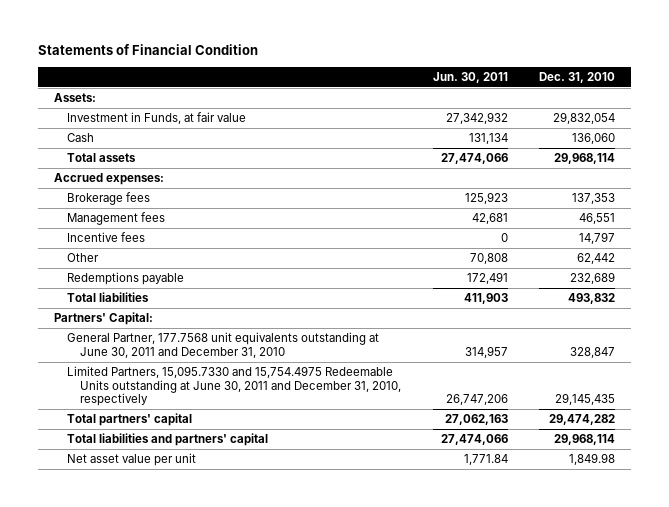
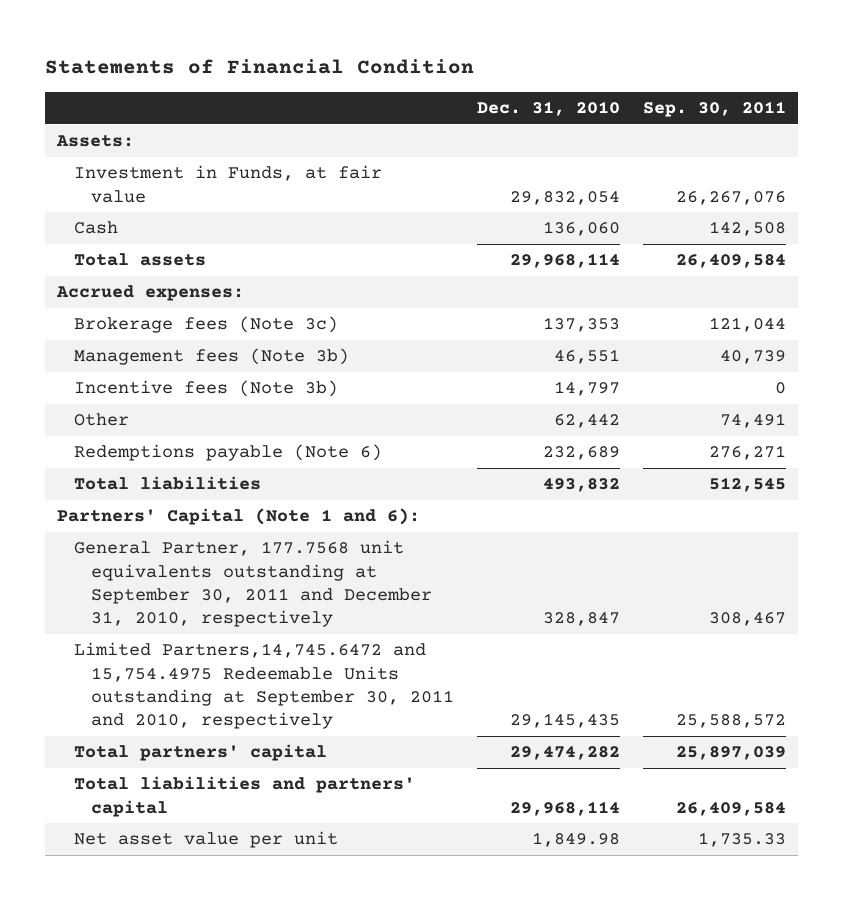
[432,71,508,83] Jun. 30, 2011 -> none
none -> [643,100,787,117] Sep. 30, 2011
[66,192,150,206] Brokerage fees -> [73,316,338,334] Brokerage fees (Note 3c)
[66,212,165,226] Management fees -> [73,348,349,366] Management fees (Note 3b)
[66,232,145,243] Incentive fees -> [73,380,338,398] Incentive fees (Note 3b)
[66,272,184,286] Redemptions payable -> [73,444,382,462] Redemptions payable (Note 6)
[53,312,153,326] Partners' Capital: -> [56,508,420,526] Partners' Capital (Note 1 and 6):
[66,332,379,358] General Partner, 177.7568 unit equivalents outstanding at June 30, 2011 and December 31, 2010 -> [73,540,433,628] General Partner, 177.7568 unit equivalents outstanding at September 30, 2011 and December 31, 2010, respectively
[66,366,401,406] Limited Partners, 15,095.7330 and 15,754.4975 Redeemable Units outstanding at June 30, 2011 and December 31, 2010, respectively -> [73,642,455,730] Limited Partners,14,745.6472 and 15,754.4975 Redeemable Units outstanding at September 30, 2011 and 2010, respectively

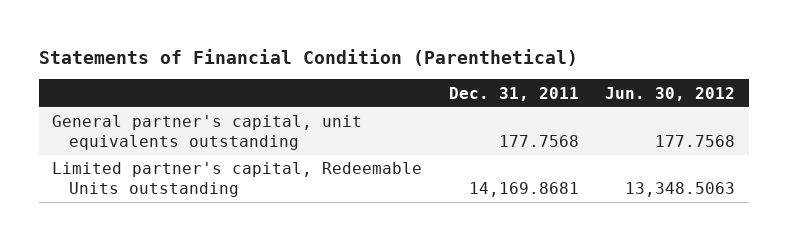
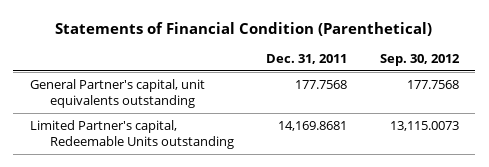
[605,86,736,101] Jun. 30, 2012 -> none
none -> [380,54,461,67] Sep. 30, 2012
[52,115,363,151] General partner's capital, unit equivalents outstanding -> [29,78,205,109] General Partner's capital, unit equivalents outstanding
[52,162,423,198] Limited partner's capital, Redeemable Units outstanding -> [29,119,234,150] Limited Partner's capital, Redeemable Units outstanding

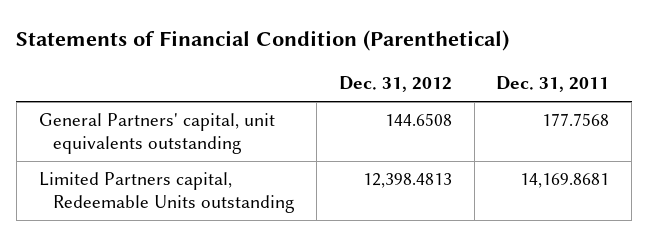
[380,54,461,67] Sep. 30, 2012 -> none
none -> [338,76,452,93] Dec. 31, 2012
[29,78,205,109] General Partner's capital, unit equivalents outstanding -> [38,113,275,154] General Partners' capital, unit equivalents outstanding
[29,119,234,150] Limited Partner's capital, Redeemable Units outstanding -> [38,172,294,213] Limited Partners capital, Redeemable Units outstanding

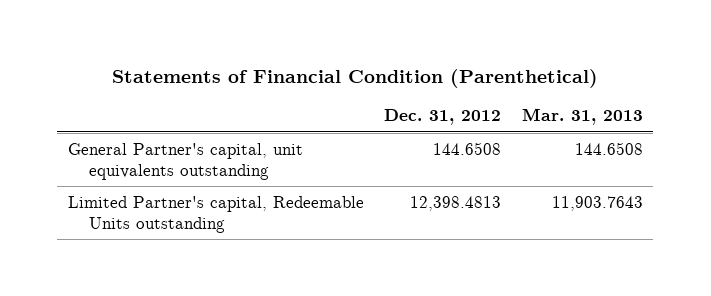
[496,76,610,93] Dec. 31, 2011 -> none
none -> [522,108,644,126] Mar. 31, 2013
[38,113,275,154] General Partners' capital, unit equivalents outstanding -> [67,142,303,181] General Partner's capital, unit equivalents outstanding
[38,172,294,213] Limited Partners capital, Redeemable Units outstanding -> [67,195,364,234] Limited Partner's capital, Redeemable Units outstanding

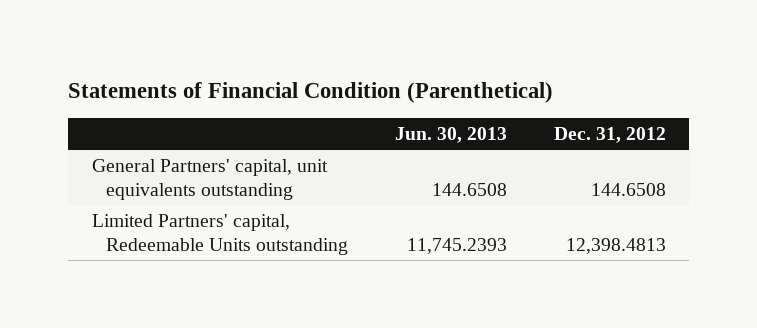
[522,108,644,126] Mar. 31, 2013 -> none
none -> [394,126,507,143] Jun. 30, 2013
[67,142,303,181] General Partner's capital, unit equivalents outstanding -> [91,158,328,201] General Partners' capital, unit equivalents outstanding
[67,195,364,234] Limited Partner's capital, Redeemable Units outstanding -> [91,213,348,256] Limited Partners' capital, Redeemable Units outstanding

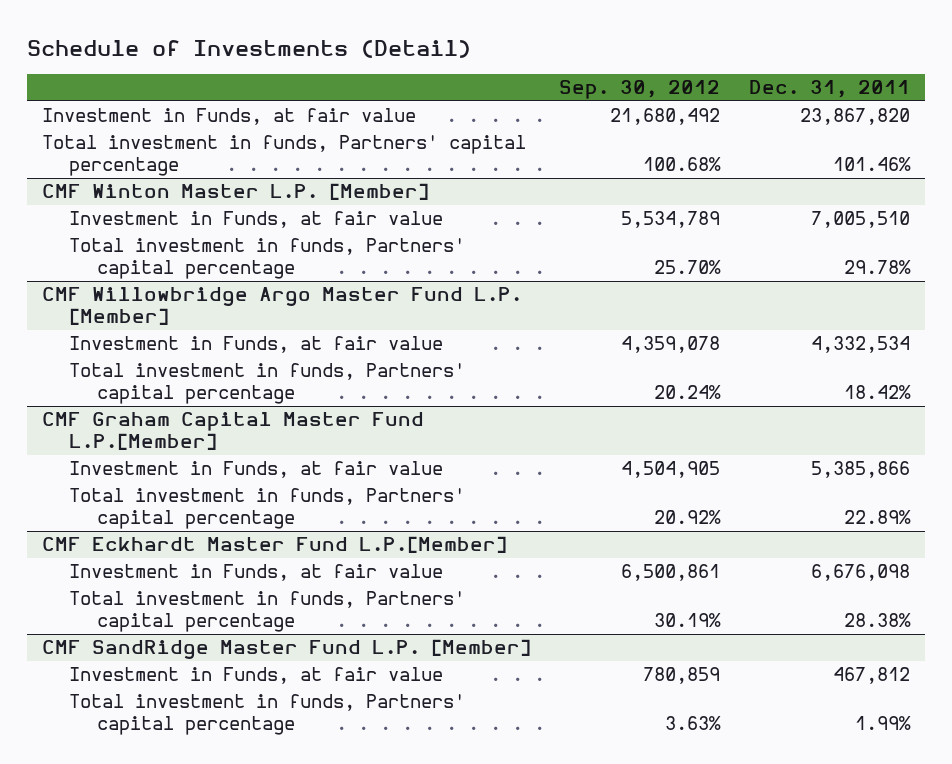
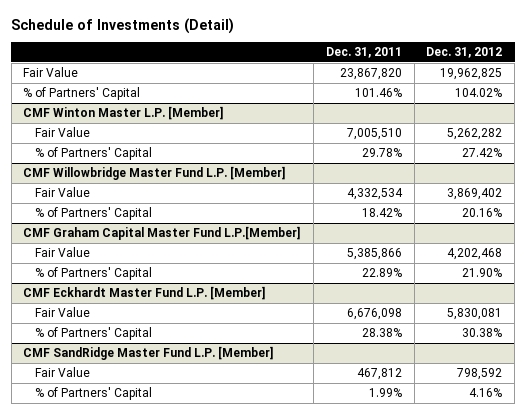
[559,80,721,100] Sep. 30, 2012 -> none
none -> [426,47,503,59] Dec. 31, 2012
[41,108,416,126] Investment in Funds, at fair value -> [23,67,79,78] Fair Value
[41,135,526,177] Total investment in funds, Partners' capital percentage -> [23,87,141,101] % of Partners' Capital
[69,211,444,229] Investment in Funds, at fair value -> [35,127,91,138] Fair Value
[69,238,466,280] Total investment in funds, Partners' capital percentage -> [35,147,153,161] % of Partners' Capital
[41,287,522,326] CMF Willowbridge Argo Master Fund L.P. [Member] -> [23,166,287,181] CMF Willowbridge Master Fund L.P. [Member]
[69,336,444,354] Investment in Funds, at fair value -> [35,187,91,198] Fair Value
[69,363,466,405] Total investment in funds, Partners' capital percentage -> [35,207,153,221] % of Partners' Capital
[69,461,444,479] Investment in Funds, at fair value -> [35,247,91,258] Fair Value
[69,488,466,530] Total investment in funds, Partners' capital percentage -> [35,267,153,281] % of Partners' Capital
[41,536,507,554] CMF Eckhardt Master Fund L.P.[Member] -> [23,286,267,301] CMF Eckhardt Master Fund L.P. [Member]
[69,564,444,582] Investment in Funds, at fair value -> [35,307,91,318] Fair Value
[69,591,466,633] Total investment in funds, Partners' capital percentage -> [35,327,153,341] % of Partners' Capital
[69,667,444,685] Investment in Funds, at fair value -> [35,367,91,378] Fair Value
[69,694,466,736] Total investment in funds, Partners' capital percentage -> [35,387,153,401] % of Partners' Capital

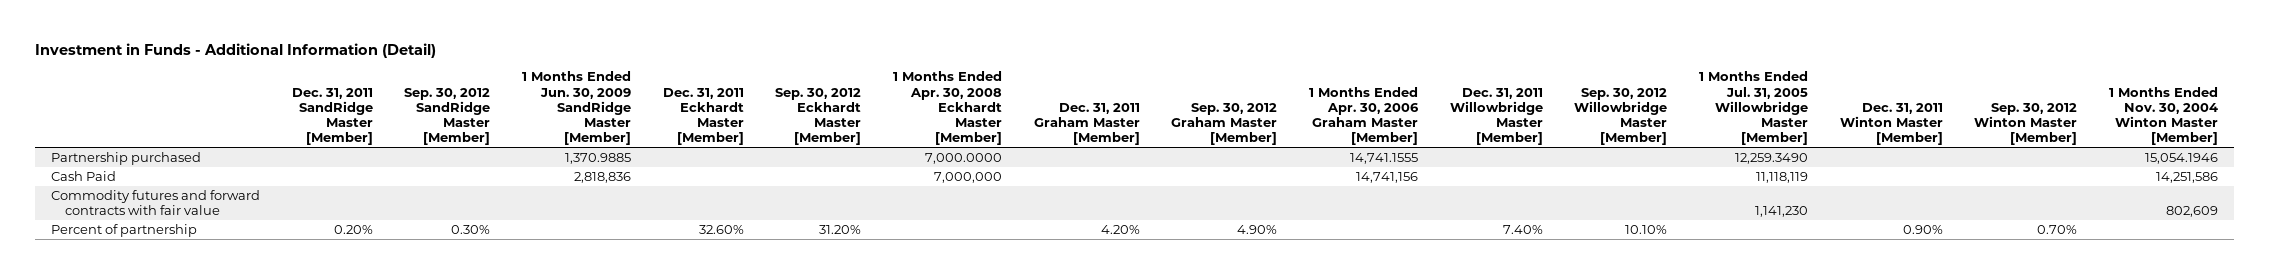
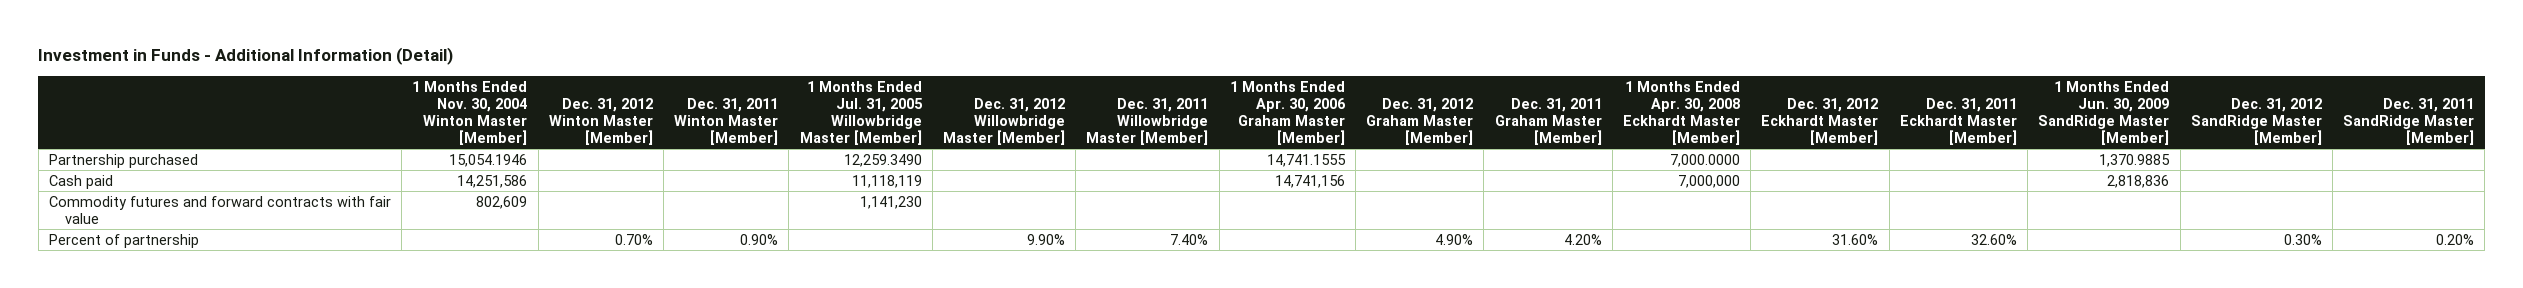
[404,87,491,146] Sep. 30, 2012 SandRidge Master [Member] -> none
[775,87,862,146] Sep. 30, 2012 Eckhardt Master [Member] -> none
[1171,102,1278,146] Sep. 30, 2012 Graham Master [Member] -> none
[1574,87,1668,146] Sep. 30, 2012 Willowbridge Master [Member] -> none
[1974,102,2078,146] Sep. 30, 2012 Winton Master [Member] -> none
none -> [548,97,653,145] Dec. 31, 2012 Winton Master [Member]
none -> [943,97,1066,145] Dec. 31, 2012 Willowbridge Master [Member]
none -> [1366,97,1474,145] Dec. 31, 2012 Graham Master [Member]
none -> [1761,97,1879,145] Dec. 31, 2012 Eckhardt Master [Member]
none -> [2190,97,2322,145] Dec. 31, 2012 SandRidge Master [Member]
[50,170,116,181] Cash Paid -> [49,174,114,189] Cash paid

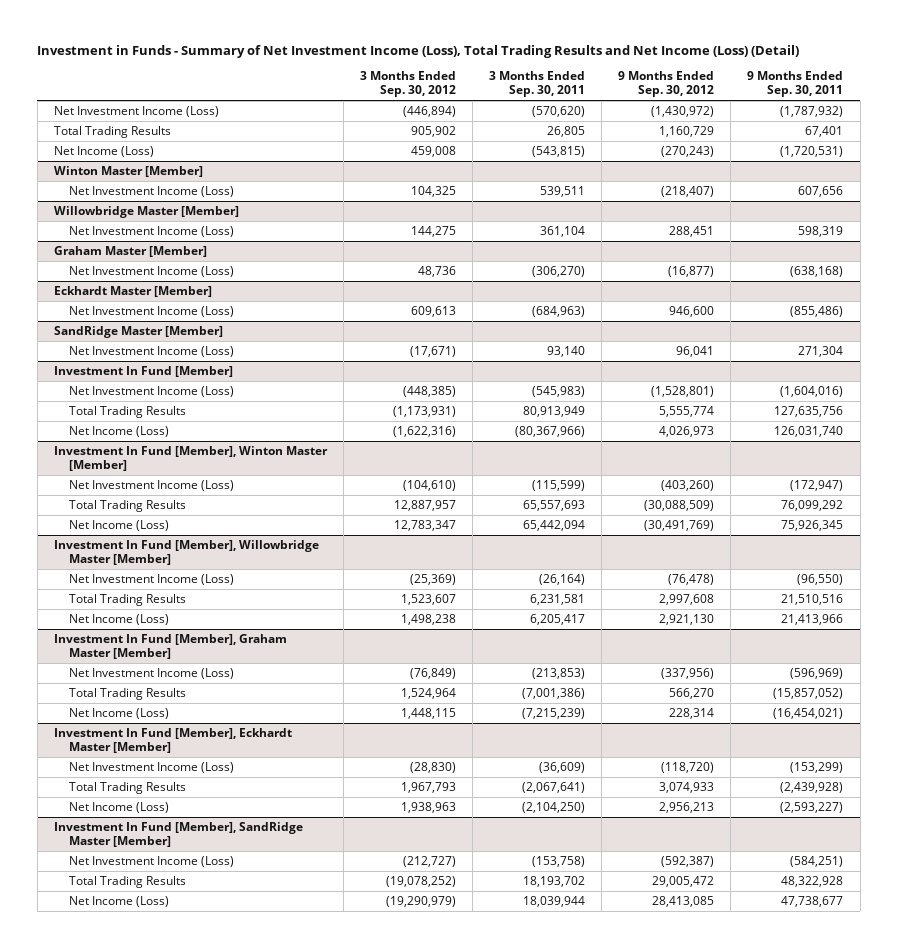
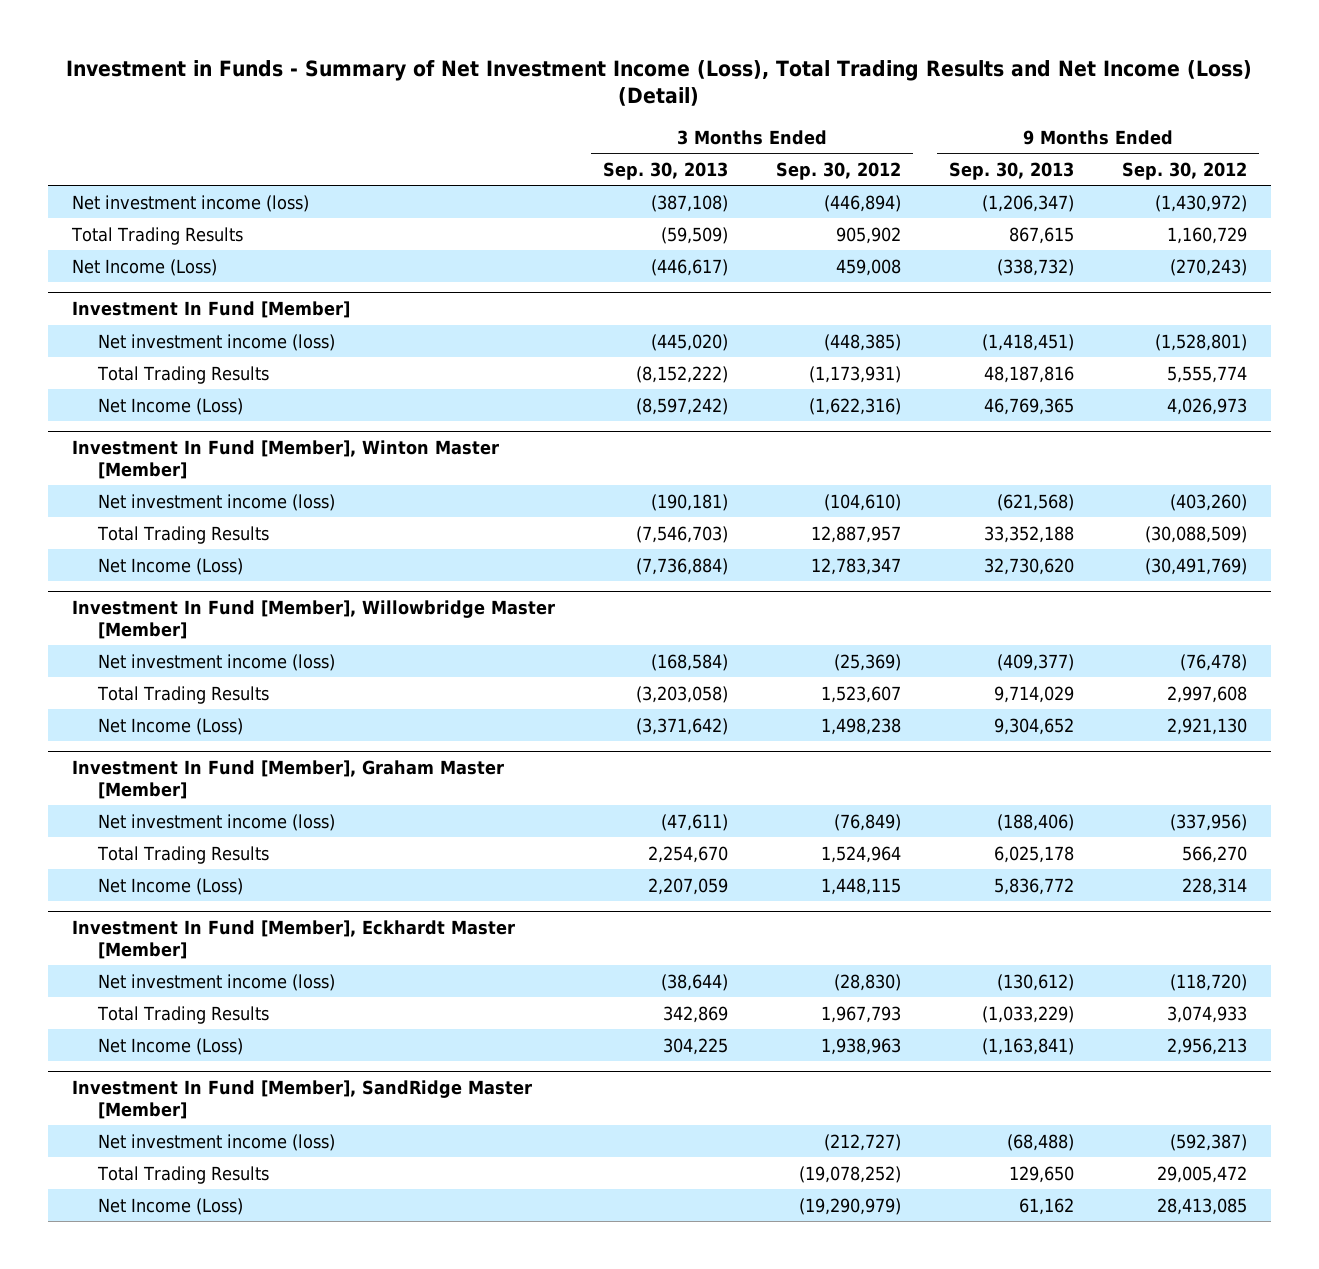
[489,71,586,98] 3 Months Ended Sep. 30, 2011 -> none
[747,71,844,98] 9 Months Ended Sep. 30, 2011 -> none
none -> [602,161,728,180] Sep. 30, 2013
none -> [948,161,1074,180] Sep. 30, 2013
[53,105,219,117] Net Investment Income (Loss) -> [71,194,309,212] Net investment income (loss)
[53,165,203,177] Winton Master [Member] -> none
[68,185,234,197] Net Investment Income (Loss) -> none
[53,205,239,218] Willowbridge Master [Member] -> none
[68,225,234,237] Net Investment Income (Loss) -> none
[53,245,207,257] Graham Master [Member] -> none
[68,265,234,277] Net Investment Income (Loss) -> none
[53,285,212,297] Eckhardt Master [Member] -> none
[68,305,234,317] Net Investment Income (Loss) -> none
[53,325,223,338] SandRidge Master [Member] -> none
[68,345,234,357] Net Investment Income (Loss) -> none
[68,385,234,397] Net Investment Income (Loss) -> [98,333,336,351] Net investment income (loss)
[68,479,234,491] Net Investment Income (Loss) -> [98,493,336,511] Net investment income (loss)
[68,573,234,585] Net Investment Income (Loss) -> [98,653,336,671] Net investment income (loss)
[68,667,234,679] Net Investment Income (Loss) -> [98,813,336,831] Net investment income (loss)
[68,761,234,773] Net Investment Income (Loss) -> [98,973,336,991] Net investment income (loss)
[68,855,234,867] Net Investment Income (Loss) -> [98,1133,336,1151] Net investment income (loss)

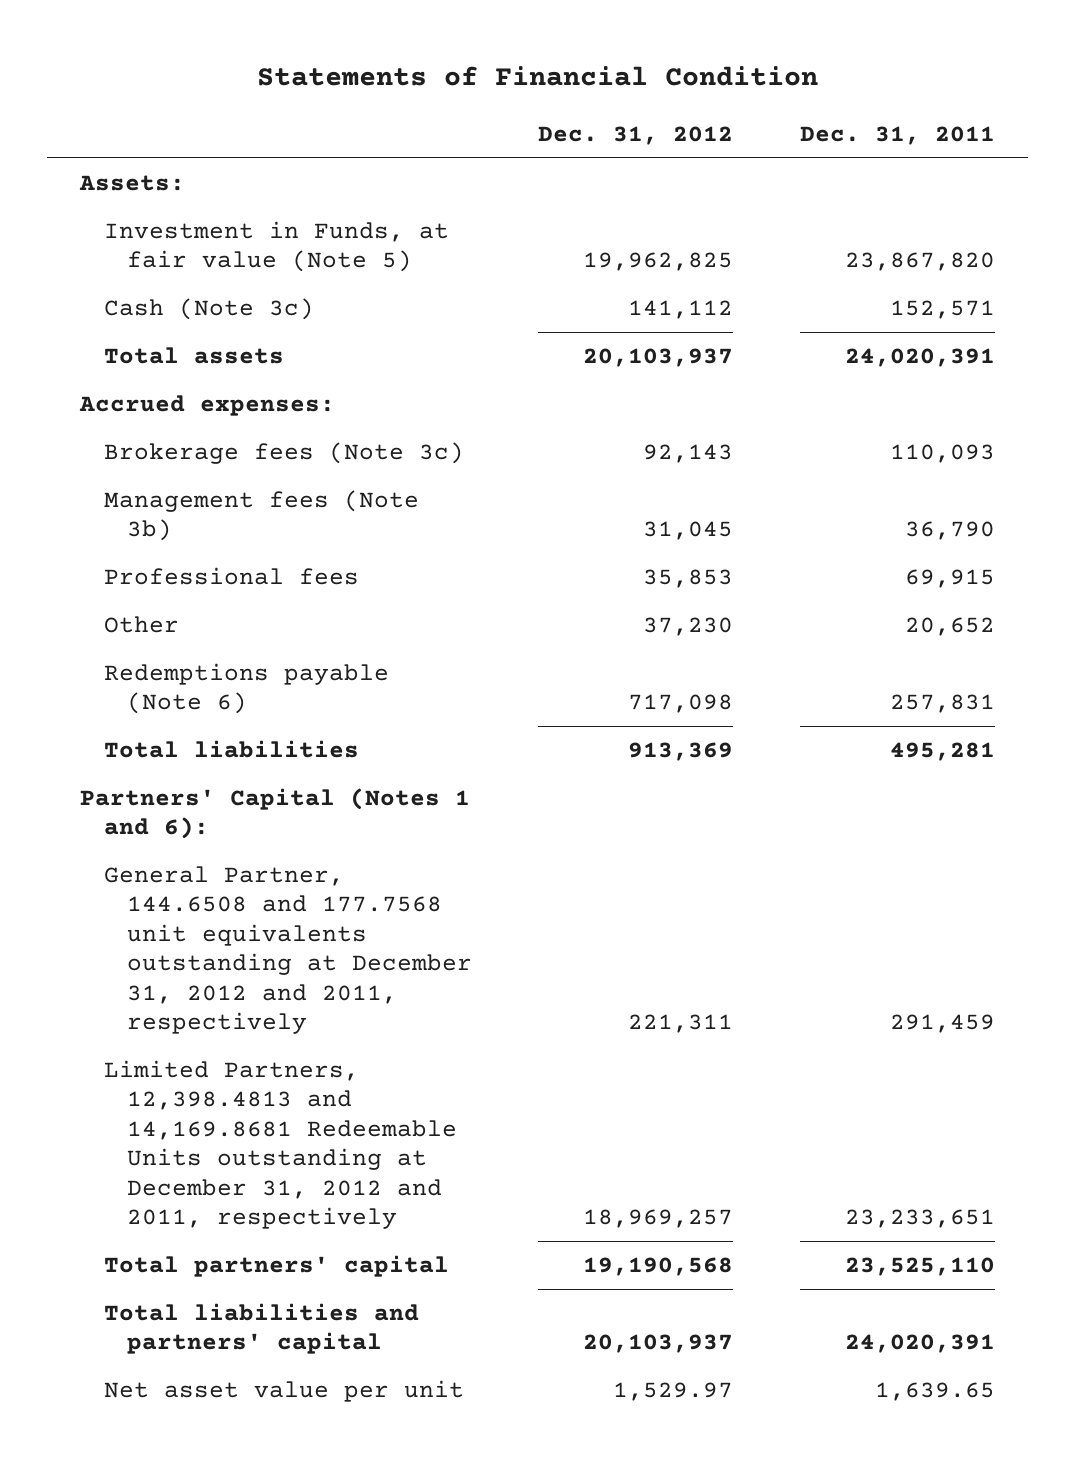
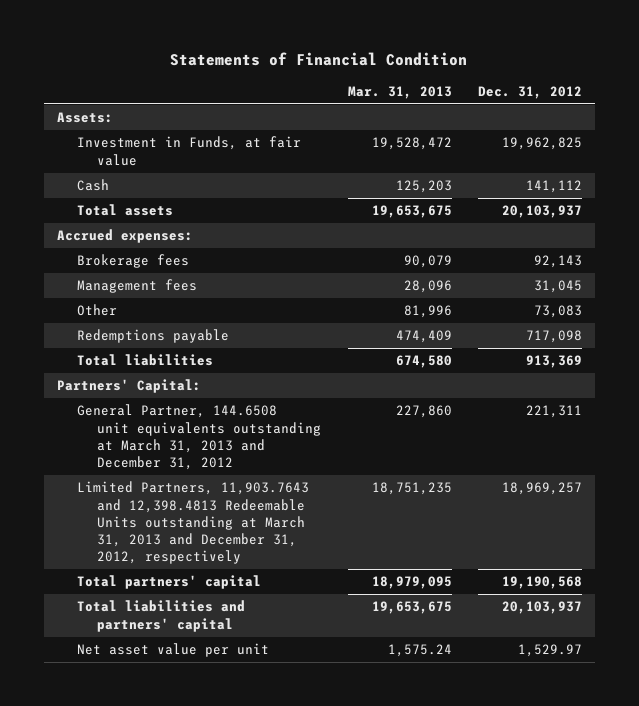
[800,125,996,145] Dec. 31, 2011 -> none
none -> [347,85,452,99] Mar. 31, 2013
[103,220,449,273] Investment in Funds, at fair value (Note 5) -> [77,136,302,166] Investment in Funds, at fair value
[103,297,314,320] Cash (Note 3c) -> [77,179,110,192] Cash
[103,566,359,585] Professional fees -> none
[103,441,464,464] Brokerage fees (Note 3c) -> [77,254,190,269] Brokerage fees
[103,489,419,542] Management fees (Note 3b) -> [77,279,198,294] Management fees
[643,616,734,636] 37,230 -> [533,305,582,319] 73,083
[103,662,389,715] Redemptions payable (Note 6) -> [77,329,230,344] Redemptions payable
[80,787,471,840] Partners' Capital (Notes 1 and 6): -> [56,379,201,394] Partners' Capital:
[103,865,472,1034] General Partner, 144.6508 and 177.7568 unit equivalents outstanding at December 31, 2012 and 2011, respectively -> [77,404,322,470] General Partner, 144.6508 unit equivalents outstanding at March 31, 2013 and December 31, 2012
[103,1059,457,1229] Limited Partners, 12,398.4813 and 14,169.8681 Redeemable Units outstanding at December 31, 2012 and 2011, respectively -> [77,481,310,564] Limited Partners, 11,903.7643 and 12,398.4813 Redeemable Units outstanding at March 31, 2013 and December 31, 2012, respectively

